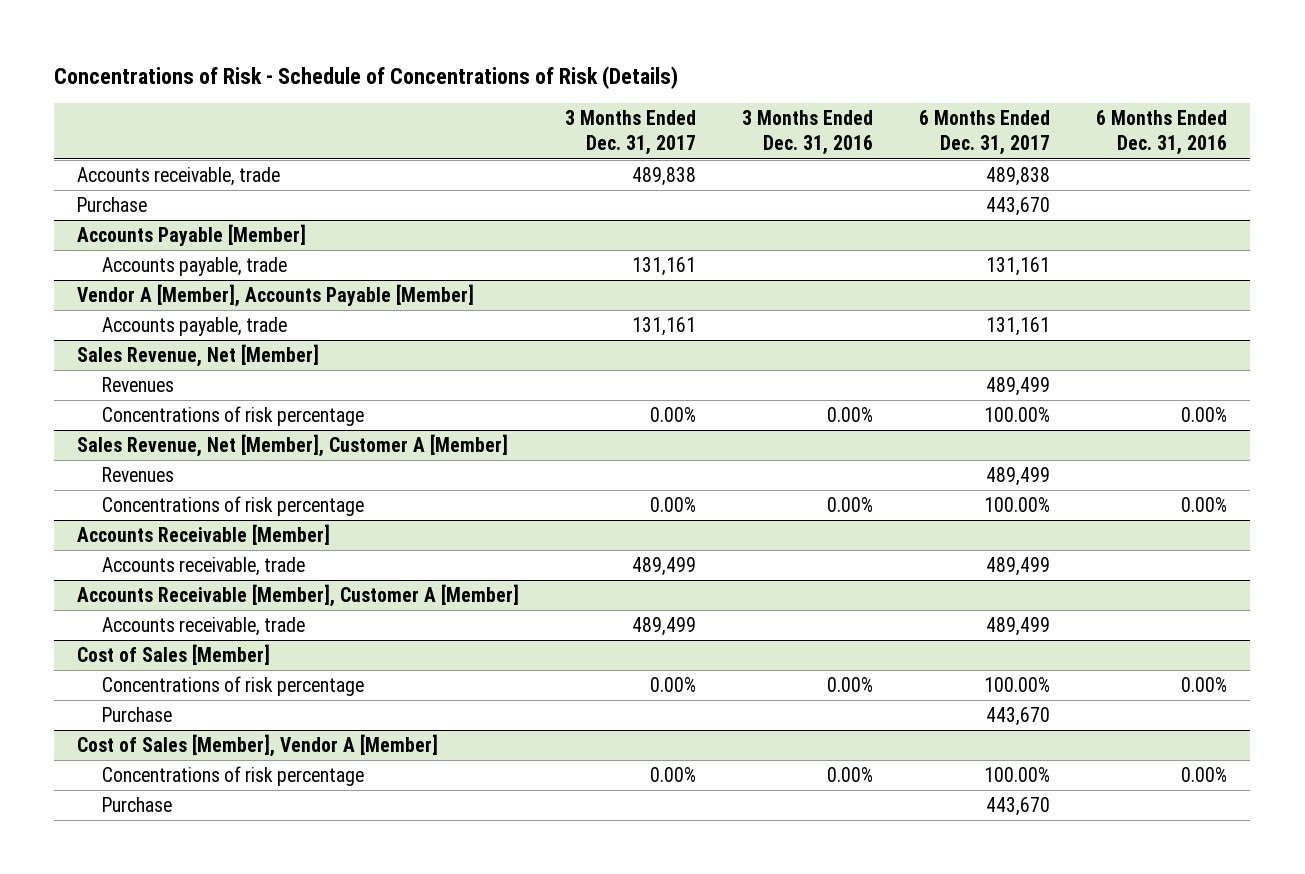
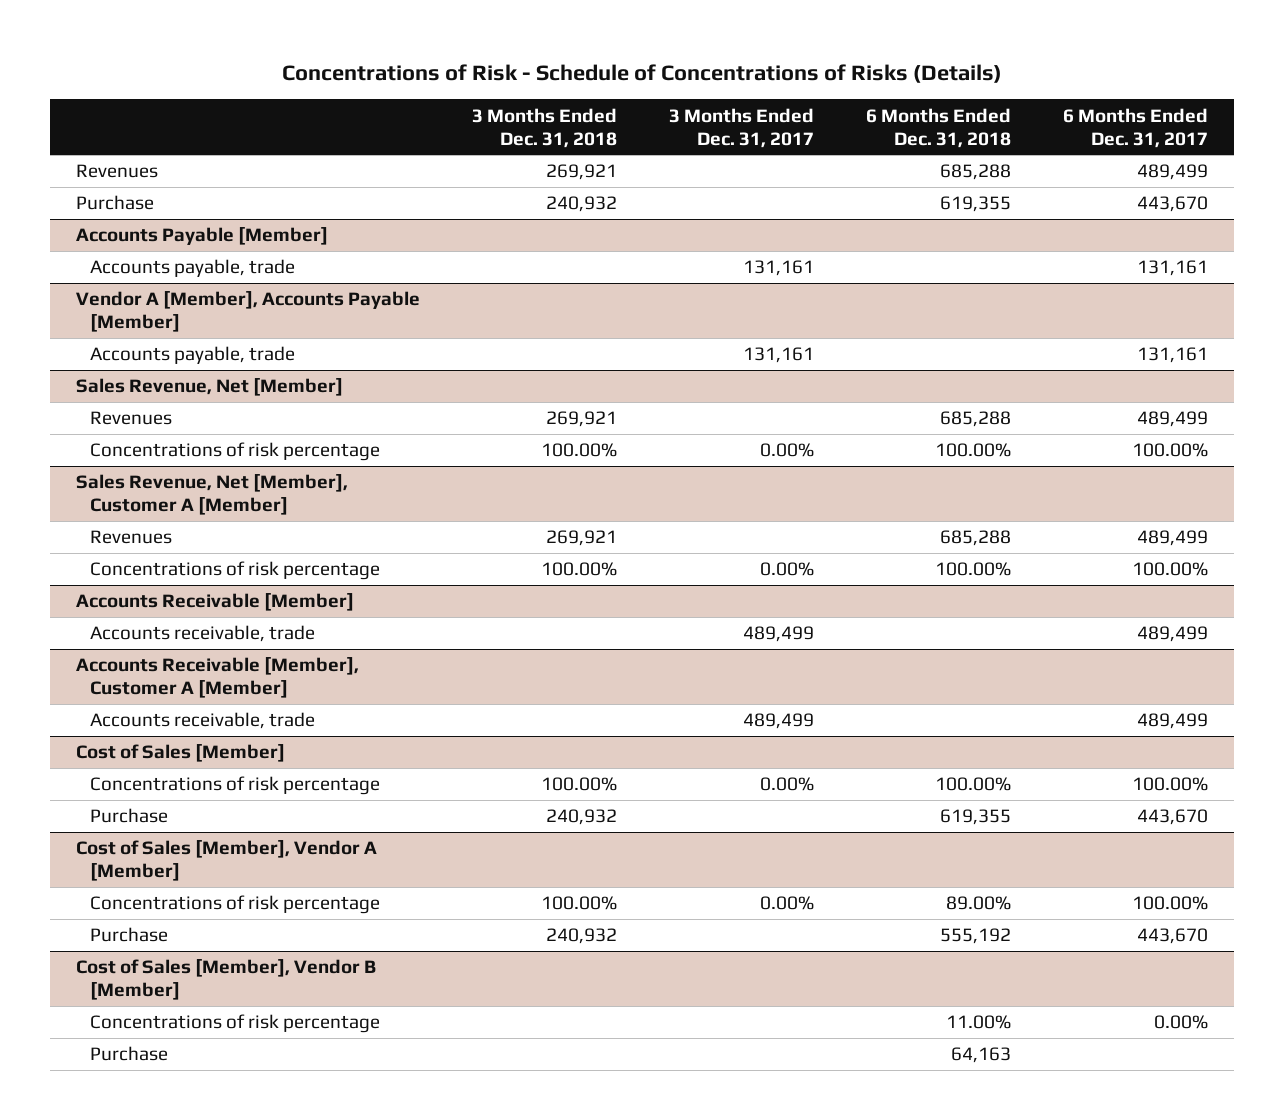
[54,66,679,90] Concentrations of Risk - Schedule of Concentrations of Risk (Details) -> [282,64,1003,84] Concentrations of Risk - Schedule of Concentrations of Risks (Details)
[742,110,874,156] 3 Months Ended Dec. 31, 2016 -> none
[1096,110,1228,156] 6 Months Ended Dec. 31, 2016 -> none
none -> [472,107,618,148] 3 Months Ended Dec. 31, 2018
none -> [866,107,1012,148] 6 Months Ended Dec. 31, 2018
[77,167,281,187] Accounts receivable, trade -> none
none -> [76,164,159,179] Revenues
none -> [76,959,377,1001] Cost of Sales [Member], Vendor B [Member]
none -> [89,1014,380,1034] Concentrations of risk percentage
none -> [89,1046,168,1062] Purchase

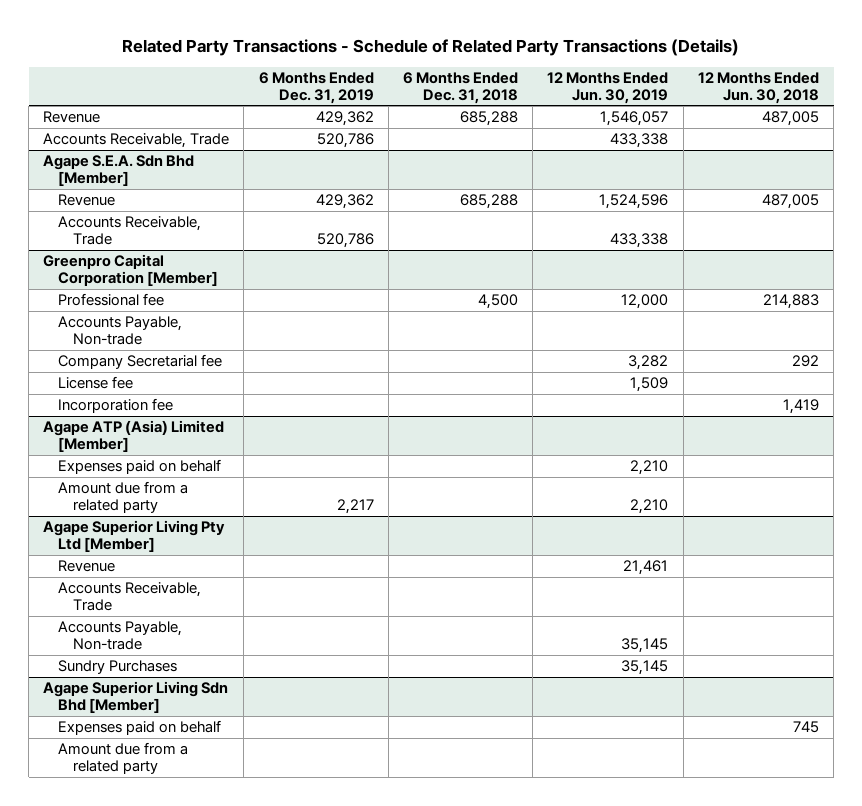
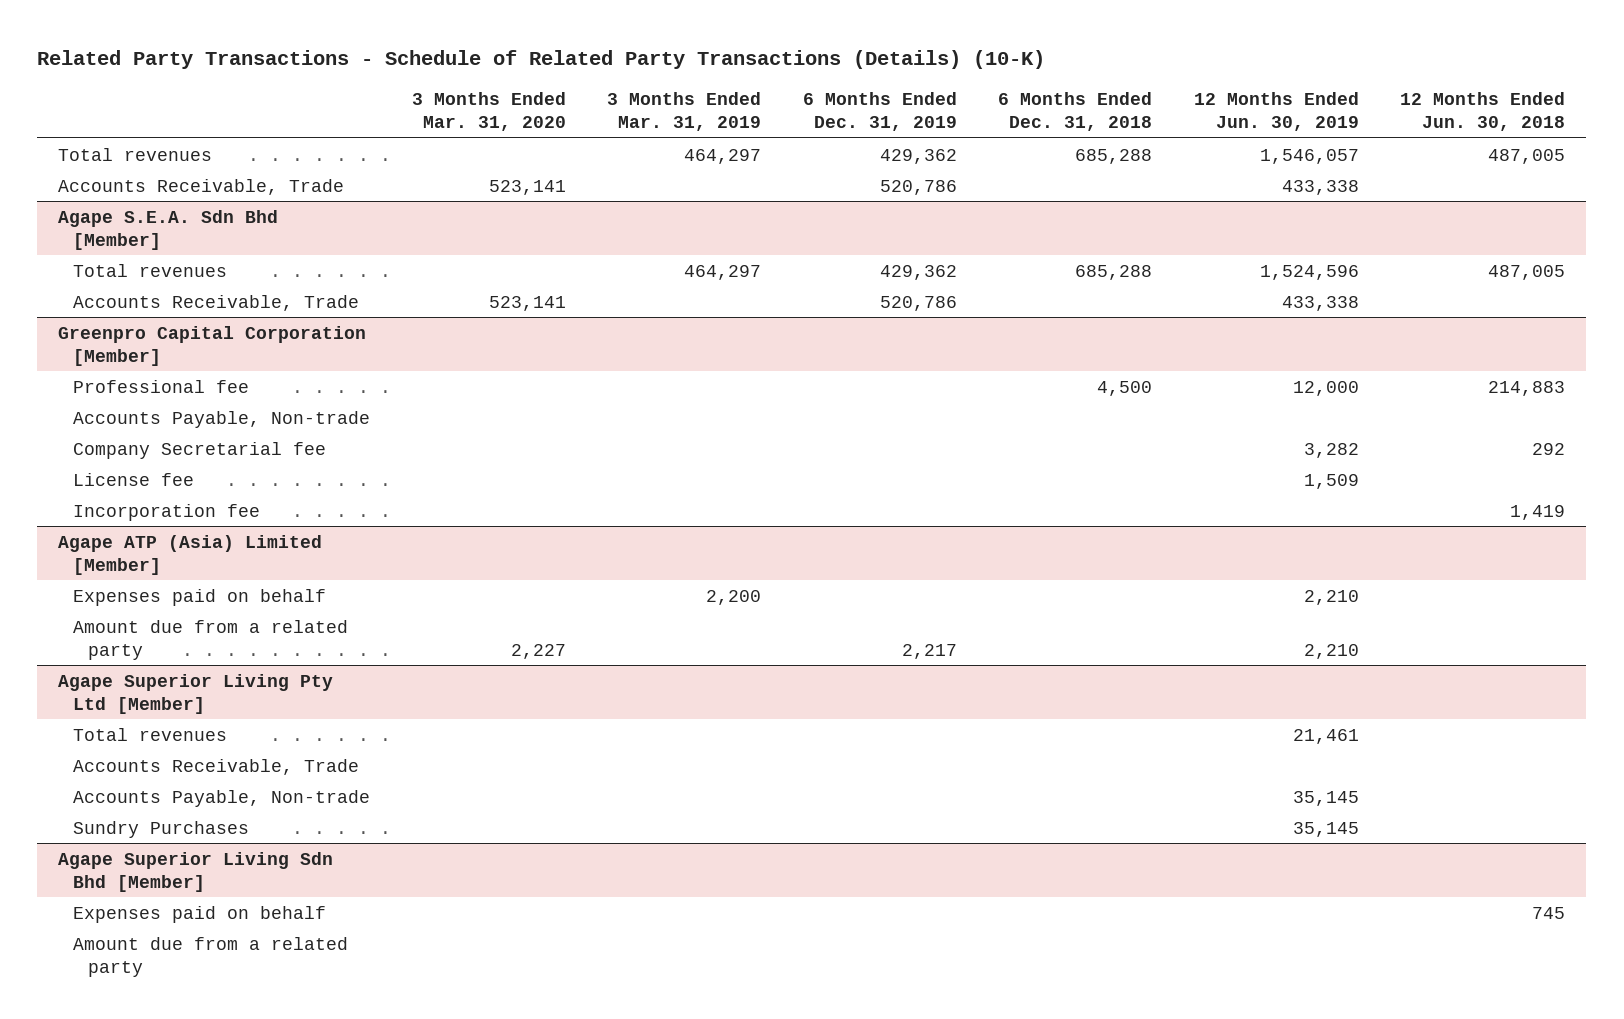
[122,38,740,56] Related Party Transactions - Schedule of Related Party Transactions (Details) -> [37,50,1046,70] Related Party Transactions - Schedule of Related Party Transactions (Details) (10-K)
none -> [411,92,566,132] 3 Months Ended Mar. 31, 2020
none -> [607,92,762,132] 3 Months Ended Mar. 31, 2019
[43,111,101,124] Revenue -> [58,147,213,161] Total revenues
[57,194,115,207] Revenue -> [73,263,228,277] Total revenues
[57,560,115,573] Revenue -> [73,727,228,741] Total revenues

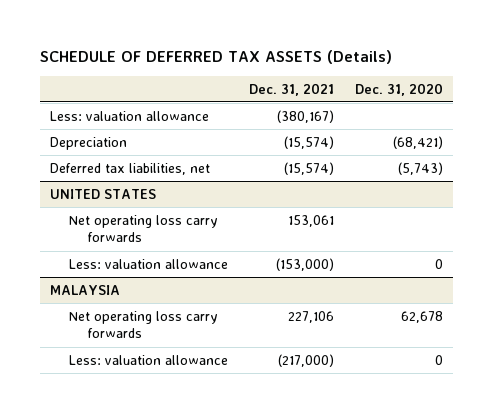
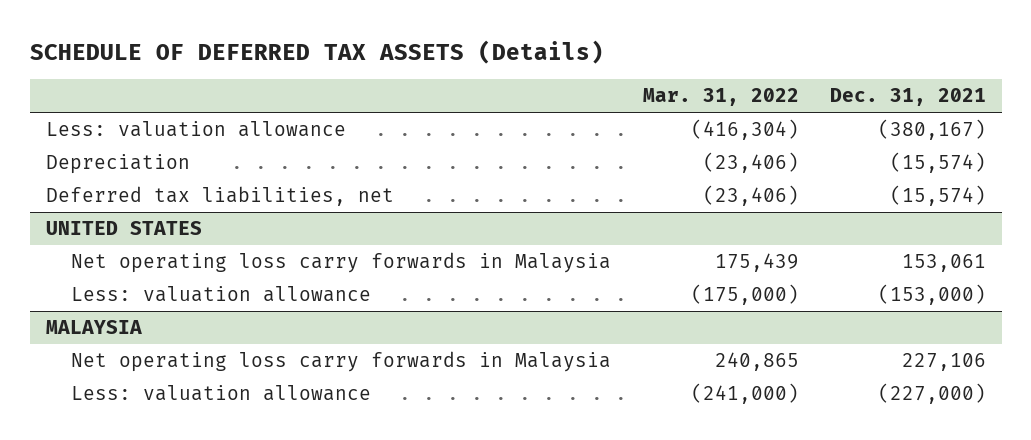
[354,82,443,96] Dec. 31, 2020 -> none
none -> [642,88,799,107] Mar. 31, 2022
[69,214,219,243] Net operating loss carry forwards -> [71,252,612,274] Net operating loss carry forwards in Malaysia
[69,310,219,339] Net operating loss carry forwards -> [71,351,612,373] Net operating loss carry forwards in Malaysia
[278,353,335,367] (217,000) -> [877,383,986,405] (227,000)

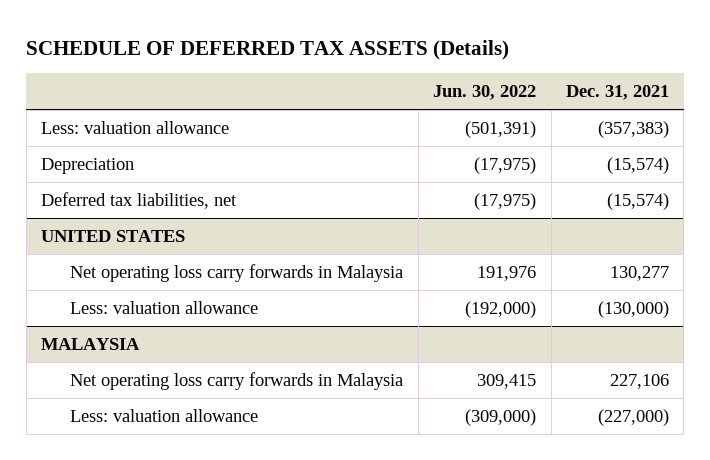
[642,88,799,107] Mar. 31, 2022 -> none
none -> [433,85,537,101] Jun. 30, 2022
[877,119,986,141] (380,167) -> [598,121,670,139] (357,383)
[901,254,986,273] 153,061 -> [610,266,670,282] 130,277
[877,284,986,306] (153,000) -> [598,301,670,319] (130,000)

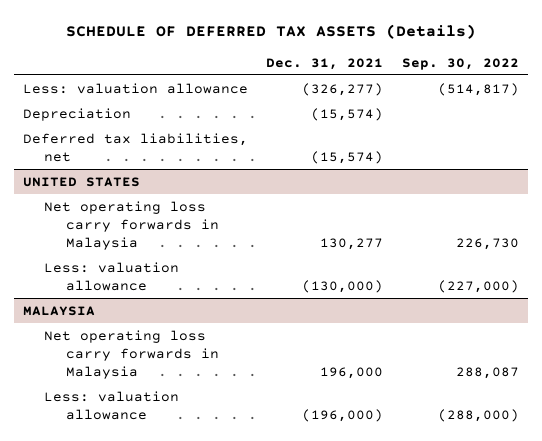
[433,85,537,101] Jun. 30, 2022 -> none
none -> [401,57,519,70] Sep. 30, 2022
[598,121,670,139] (357,383) -> [302,82,384,96] (326,277)
[610,374,670,390] 227,106 -> [320,366,384,379] 196,000
[598,409,670,427] (227,000) -> [302,408,384,422] (196,000)

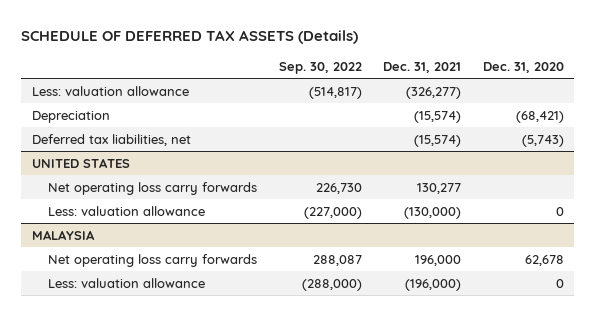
none -> [482,61,564,73] Dec. 31, 2020
[44,200,220,250] Net operating loss carry forwards in Malaysia -> [47,181,257,195] Net operating loss carry forwards
[44,329,220,379] Net operating loss carry forwards in Malaysia -> [47,253,257,267] Net operating loss carry forwards

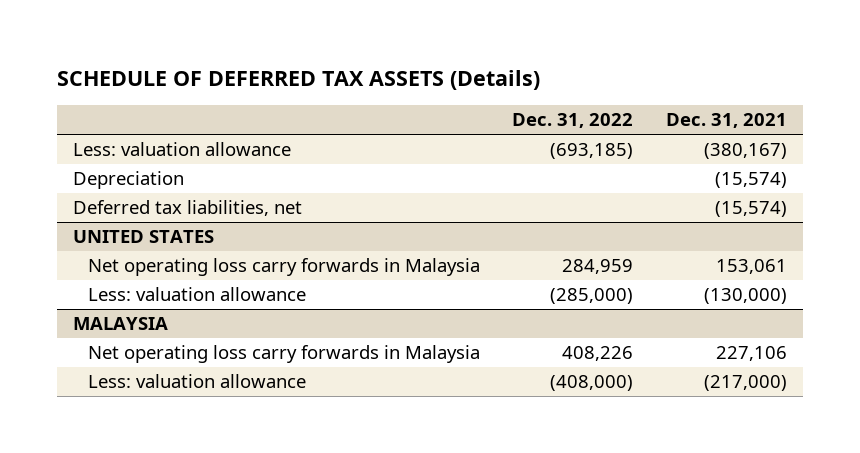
[278,61,362,74] Sep. 30, 2022 -> none
[482,61,564,73] Dec. 31, 2020 -> none
none -> [512,113,634,129] Dec. 31, 2022
[406,86,462,99] (326,277) -> [703,143,787,160] (380,167)
[47,181,257,195] Net operating loss carry forwards -> [88,258,481,277] Net operating loss carry forwards in Malaysia
[417,182,462,194] 130,277 -> [715,259,787,275] 153,061
[47,253,257,267] Net operating loss carry forwards -> [88,345,481,364] Net operating loss carry forwards in Malaysia
[415,254,462,266] 196,000 -> [715,346,787,362] 227,106
[405,278,462,291] (196,000) -> [703,375,787,392] (217,000)

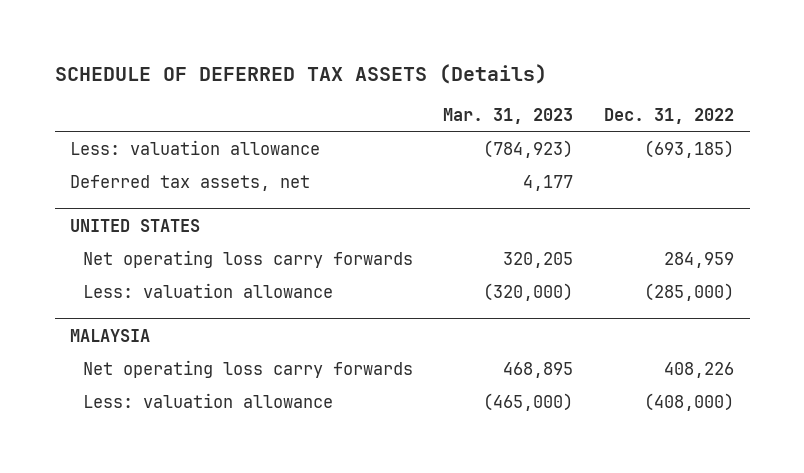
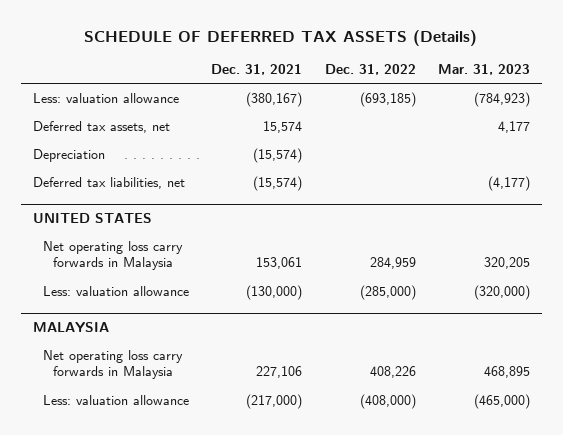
none -> [211,64,303,76] Dec. 31, 2021
none -> [32,148,105,162] Depreciation
none -> [32,176,185,189] Deferred tax liabilities, net
[82,249,413,268] Net operating loss carry forwards -> [42,240,183,271] Net operating loss carry forwards in Malaysia
[82,359,413,378] Net operating loss carry forwards -> [42,349,183,380] Net operating loss carry forwards in Malaysia

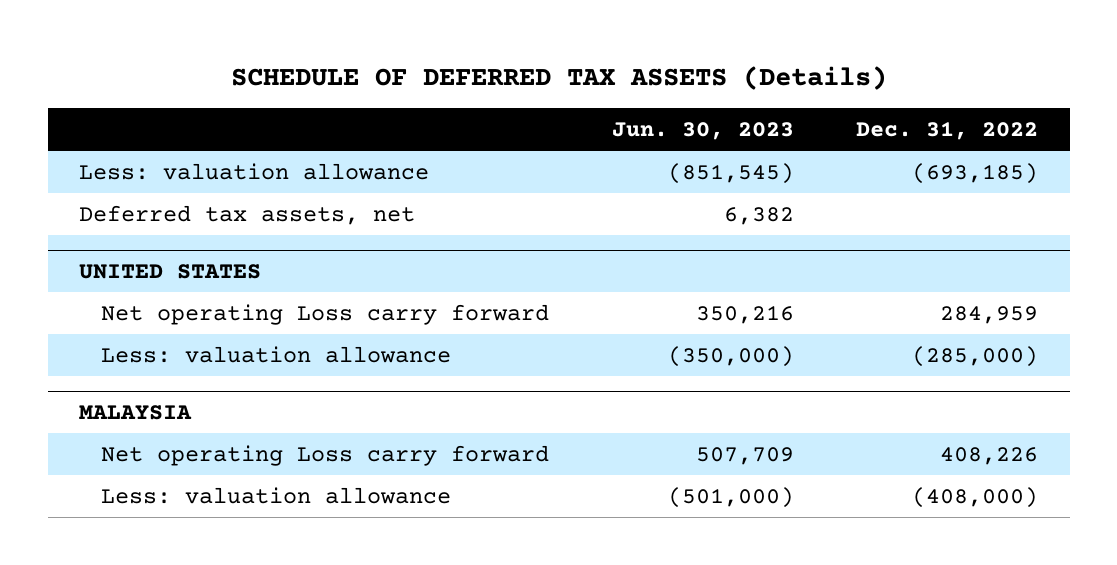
[211,64,303,76] Dec. 31, 2021 -> none
[438,64,531,76] Mar. 31, 2023 -> none
none -> [611,122,794,141] Jun. 30, 2023
[32,148,105,162] Depreciation -> none
[32,176,185,189] Deferred tax liabilities, net -> none
[42,240,183,271] Net operating loss carry forwards in Malaysia -> [100,303,549,325] Net operating Loss carry forward
[42,349,183,380] Net operating loss carry forwards in Malaysia -> [100,444,549,466] Net operating Loss carry forward

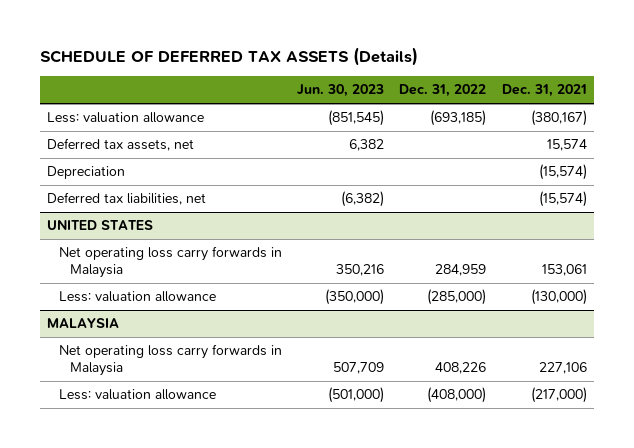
none -> [501,84,587,98] Dec. 31, 2021
none -> [47,166,126,180] Depreciation
none -> [47,192,207,206] Deferred tax liabilities, net
[100,303,549,325] Net operating Loss carry forward -> [58,246,282,279] Net operating loss carry forwards in Malaysia
[100,444,549,466] Net operating Loss carry forward -> [58,344,282,377] Net operating loss carry forwards in Malaysia

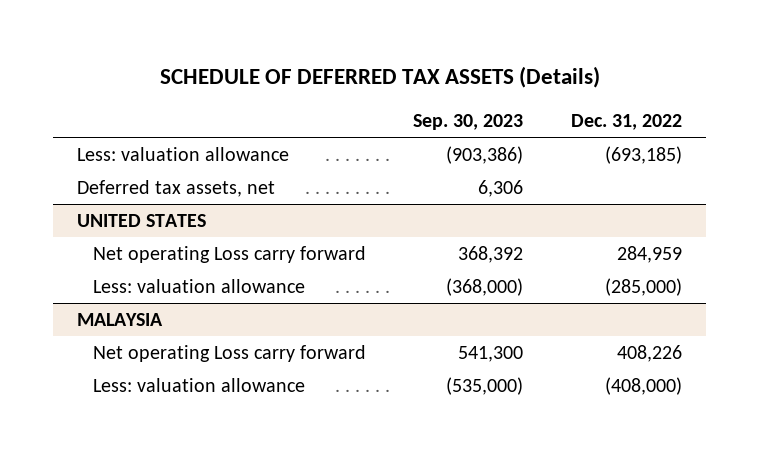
[297,84,385,98] Jun. 30, 2023 -> none
[501,84,587,98] Dec. 31, 2021 -> none
none -> [413,114,524,131] Sep. 30, 2023
[47,166,126,180] Depreciation -> none
[47,192,207,206] Deferred tax liabilities, net -> none
[58,246,282,279] Net operating loss carry forwards in Malaysia -> [92,246,366,264] Net operating Loss carry forward
[58,344,282,377] Net operating loss carry forwards in Malaysia -> [92,345,366,363] Net operating Loss carry forward

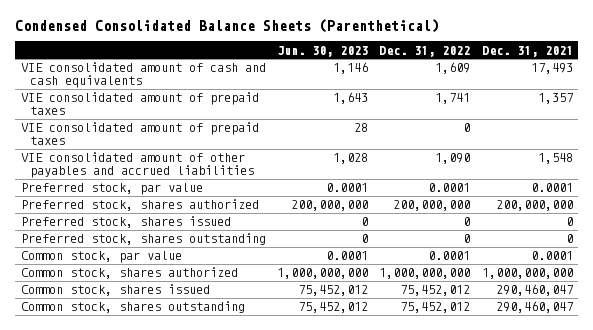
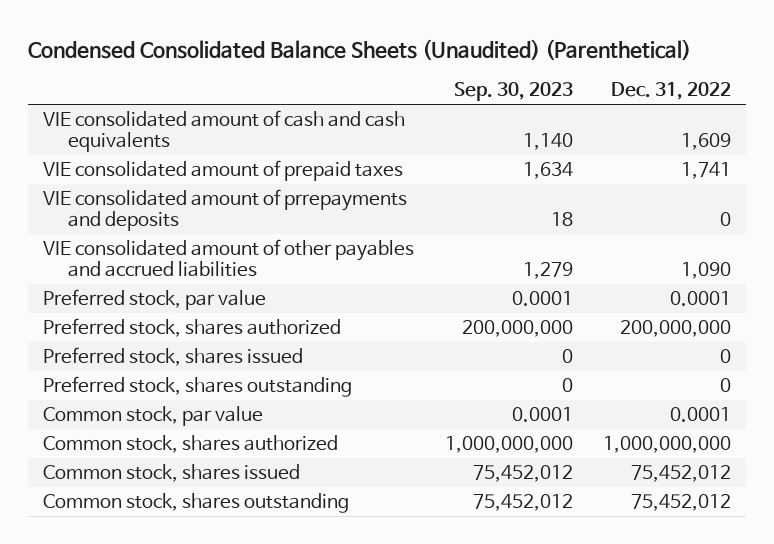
[14,18,439,33] Condensed Consolidated Balance Sheets (Parenthetical) -> [28,38,692,60] Condensed Consolidated Balance Sheets (Unaudited) (Parenthetical)
[276,45,368,57] Jun. 30, 2023 -> none
[481,45,573,57] Dec. 31, 2021 -> none
none -> [453,82,573,102] Sep. 30, 2023
[20,122,259,146] VIE consolidated amount of prepaid taxes -> none
none -> [43,189,408,232] VIE consolidated amount of prrepayments and deposits

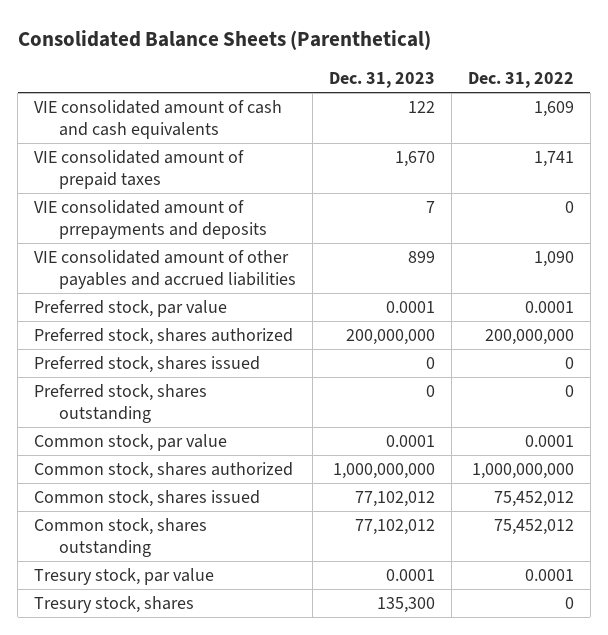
[28,38,692,60] Condensed Consolidated Balance Sheets (Unaudited) (Parenthetical) -> [17,29,431,50] Consolidated Balance Sheets (Parenthetical)
[453,82,573,102] Sep. 30, 2023 -> none
none -> [328,72,435,89] Dec. 31, 2023
none -> [34,568,215,586] Tresury stock, par value
none -> [34,596,195,614] Tresury stock, shares

